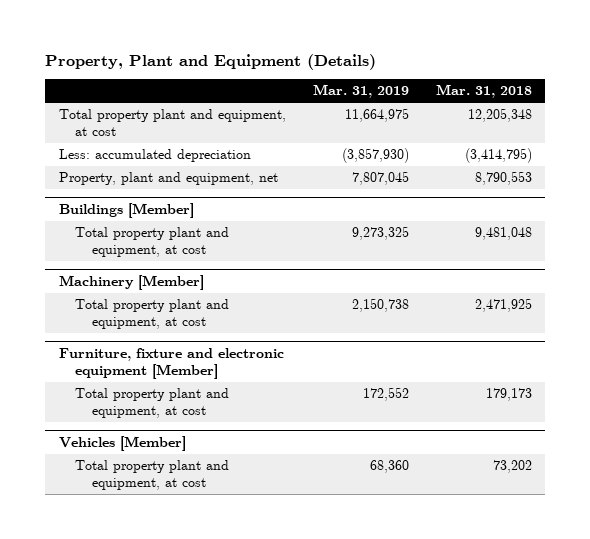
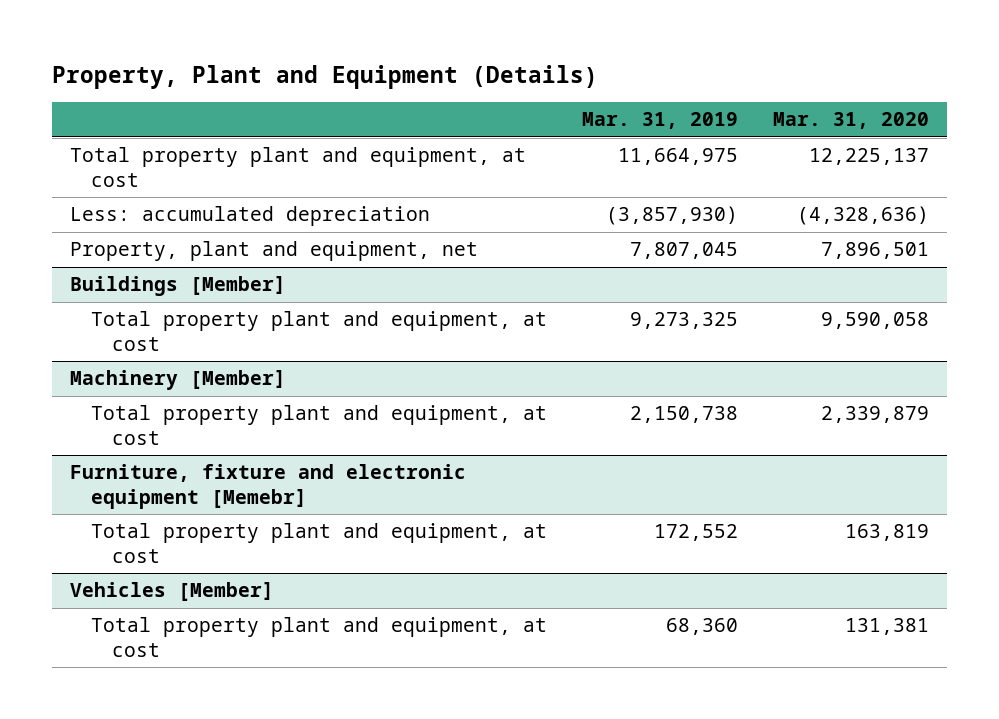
[435,84,532,99] Mar. 31, 2018 -> none
none -> [773,112,930,130] Mar. 31, 2020
[58,347,284,379] Furniture, fixture and electronic equipment [Member] -> [69,464,466,509] Furniture, fixture and electronic equipment [Memebr]

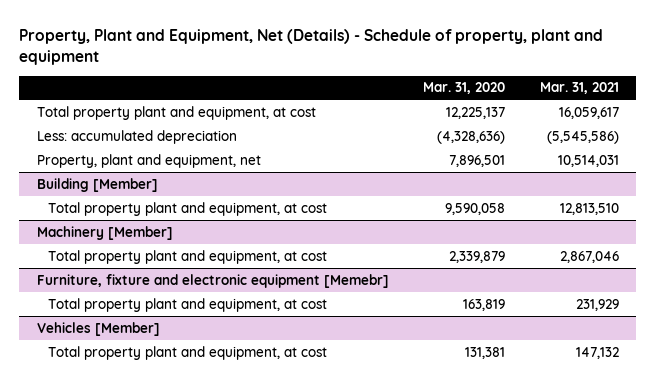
[52,64,599,89] Property, Plant and Equipment (Details) -> [19,28,604,65] Property, Plant and Equipment, Net (Details) - Schedule of property, plant and equipment
[582,112,739,130] Mar. 31, 2019 -> none
none -> [539,82,619,95] Mar. 31, 2021
[69,276,286,297] Buildings [Member] -> [36,177,158,192] Building [Member]

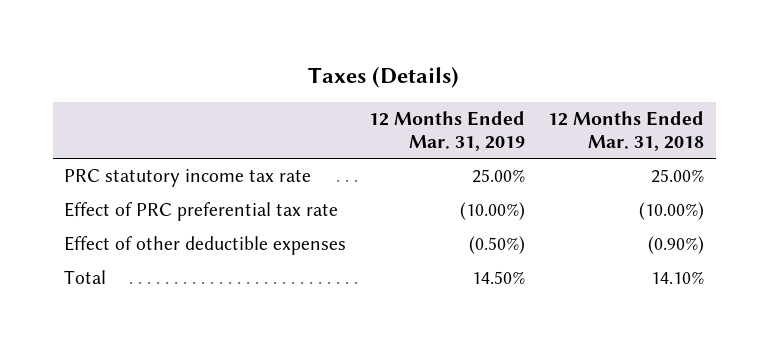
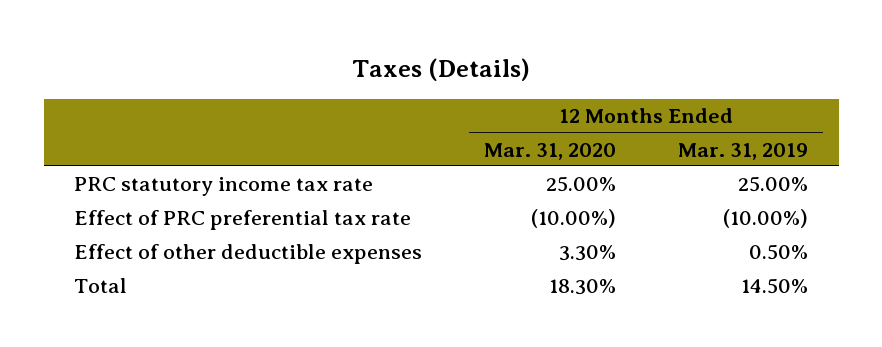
[548,111,705,152] 12 Months Ended Mar. 31, 2018 -> none
none -> [484,142,617,160] Mar. 31, 2020
[469,236,526,255] (0.50%) -> [748,244,808,261] 0.50%

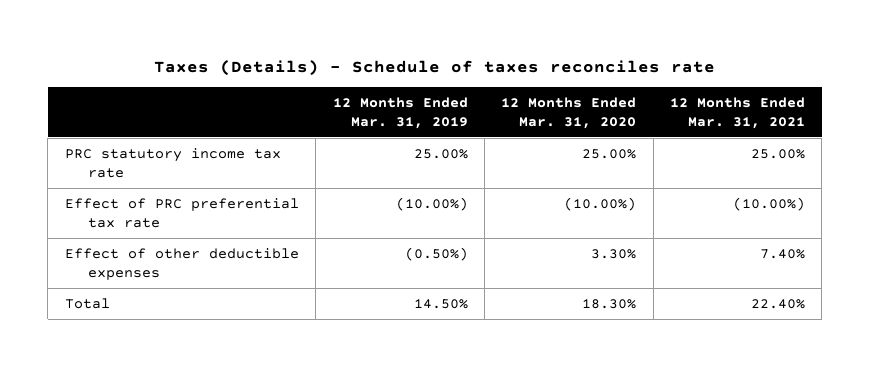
[352,58,531,82] Taxes (Details) -> [153,59,715,76] Taxes (Details) - Schedule of taxes reconciles rate
none -> [669,96,805,130] 12 Months Ended Mar. 31, 2021
[748,244,808,261] 0.50% -> [404,246,468,261] (0.50%)

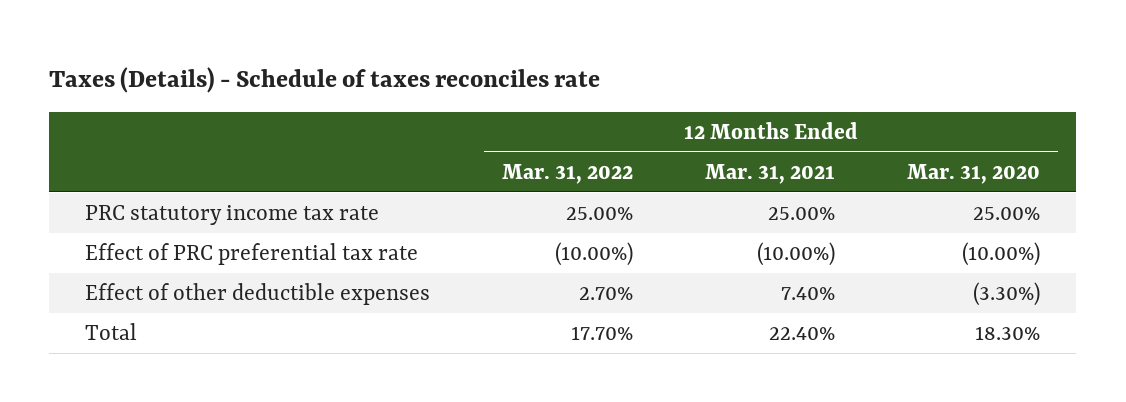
[332,96,468,130] 12 Months Ended Mar. 31, 2019 -> none
none -> [502,163,634,184] Mar. 31, 2022
[591,248,637,259] 3.30% -> [973,281,1041,306] (3.30%)

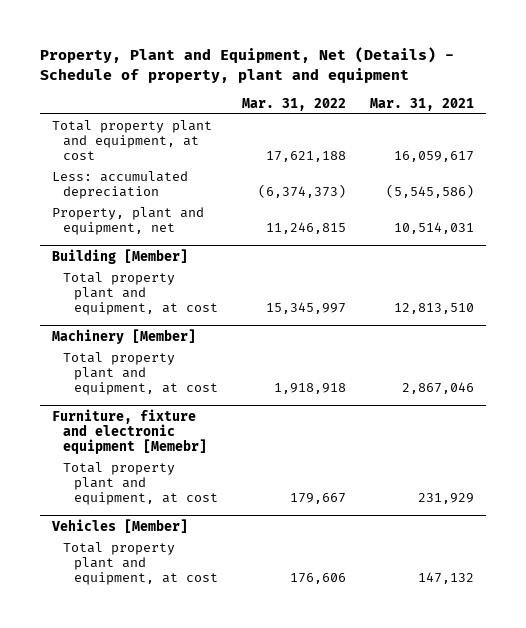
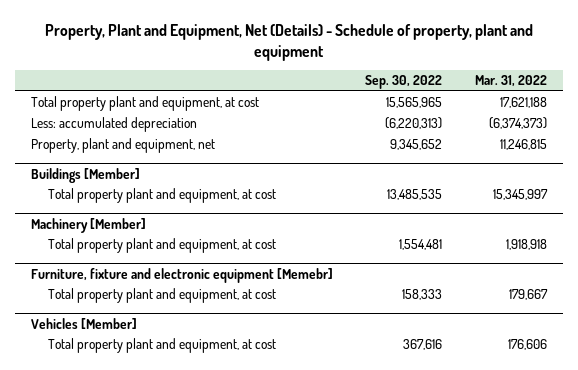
[369,97,474,111] Mar. 31, 2021 -> none
none -> [365,75,443,90] Sep. 30, 2022
[51,248,188,264] Building [Member] -> [30,167,140,183] Buildings [Member]

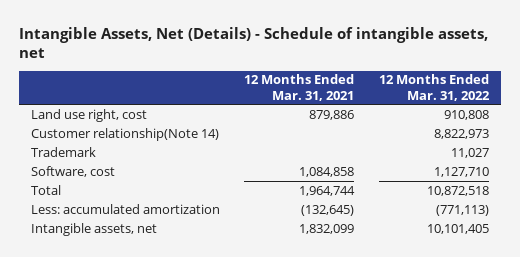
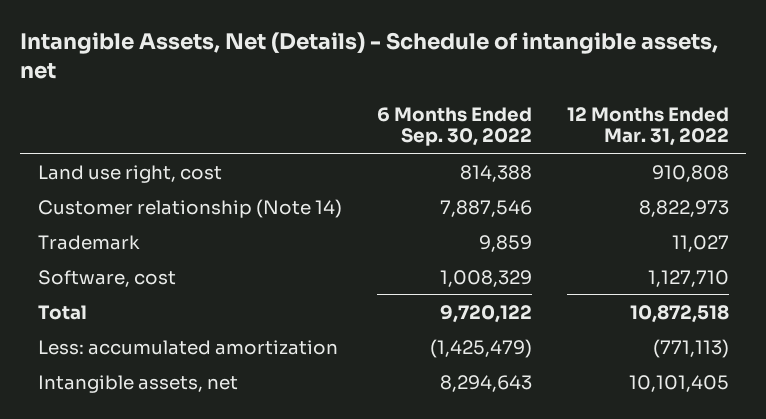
[244,74,355,101] 12 Months Ended Mar. 31, 2021 -> none
none -> [376,106,532,147] 6 Months Ended Sep. 30, 2022
[31,127,220,141] Customer relationship(Note 14) -> [37,198,342,218] Customer relationship (Note 14)

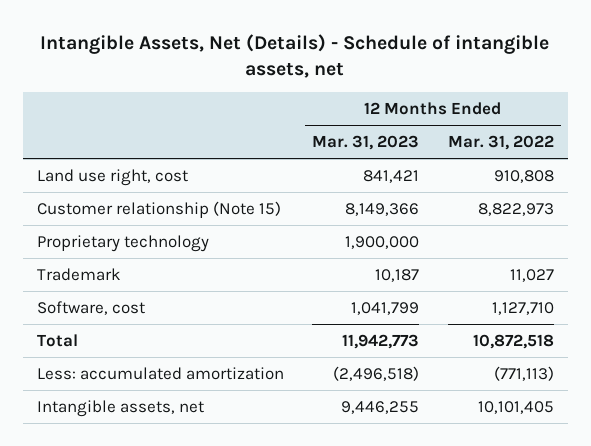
[376,106,532,147] 6 Months Ended Sep. 30, 2022 -> none
none -> [312,135,420,151] Mar. 31, 2023
[37,198,342,218] Customer relationship (Note 14) -> [36,200,281,218] Customer relationship (Note 15)
none -> [36,234,209,252] Proprietary technology

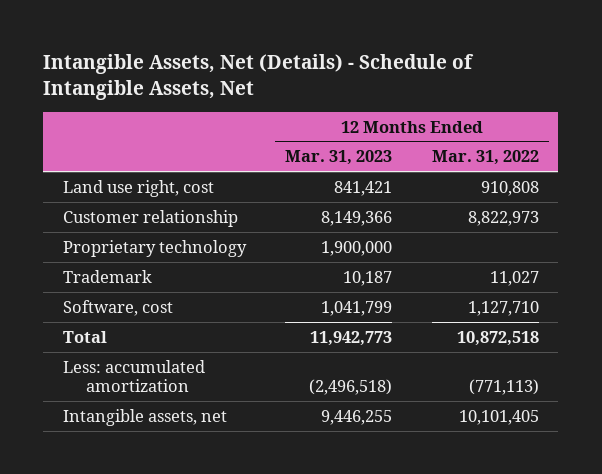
[40,33,550,79] Intangible Assets, Net (Details) - Schedule of intangible assets, net -> [43,54,475,101] Intangible Assets, Net (Details) - Schedule of Intangible Assets, Net
[36,200,281,218] Customer relationship (Note 15) -> [62,209,238,227] Customer relationship

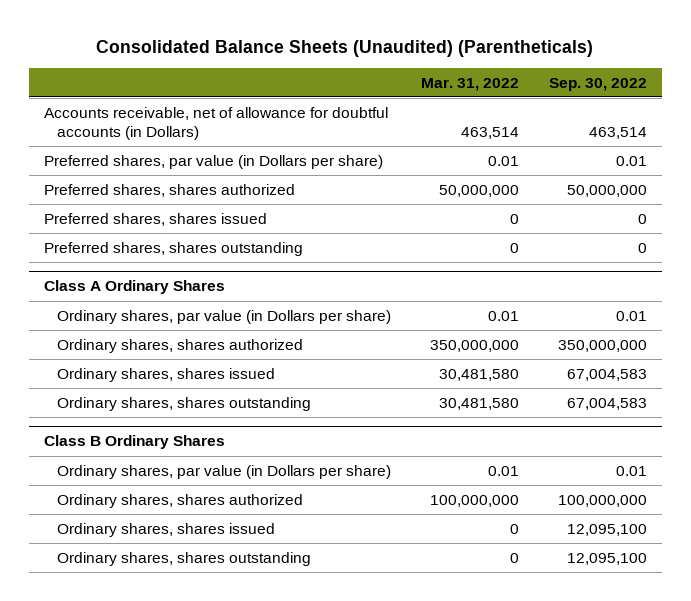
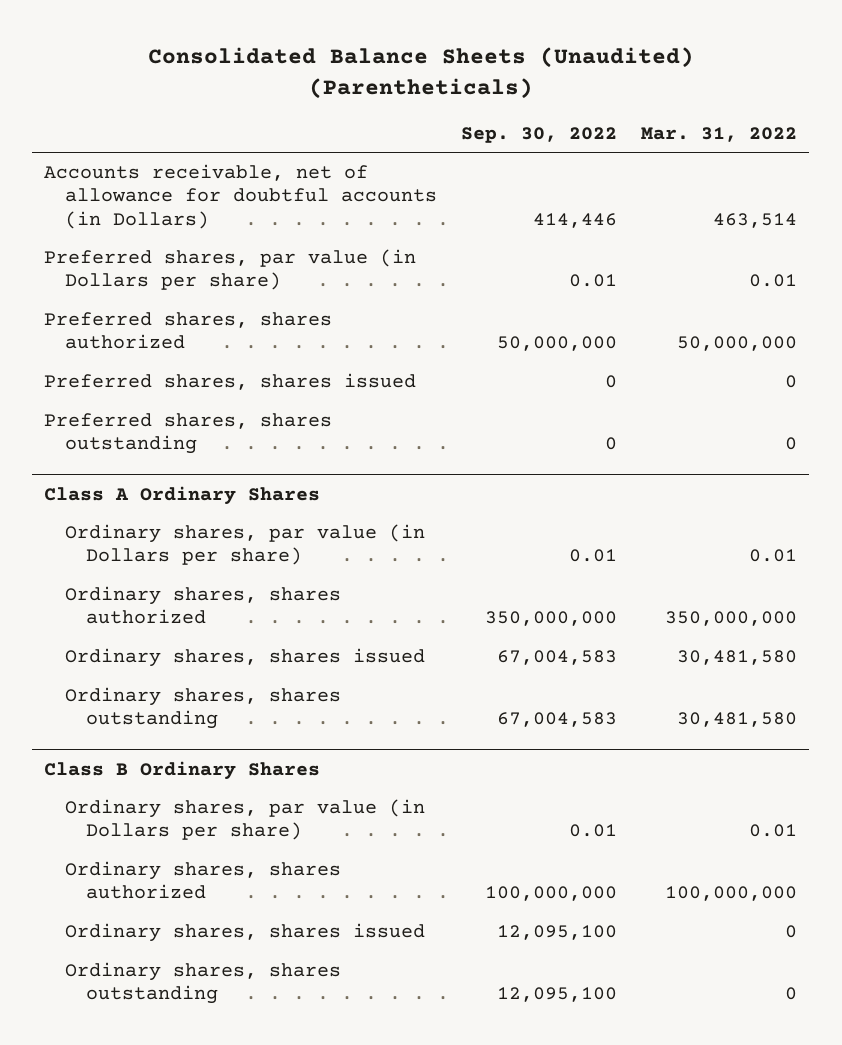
[588,126,647,139] 463,514 -> [533,212,618,228] 414,446

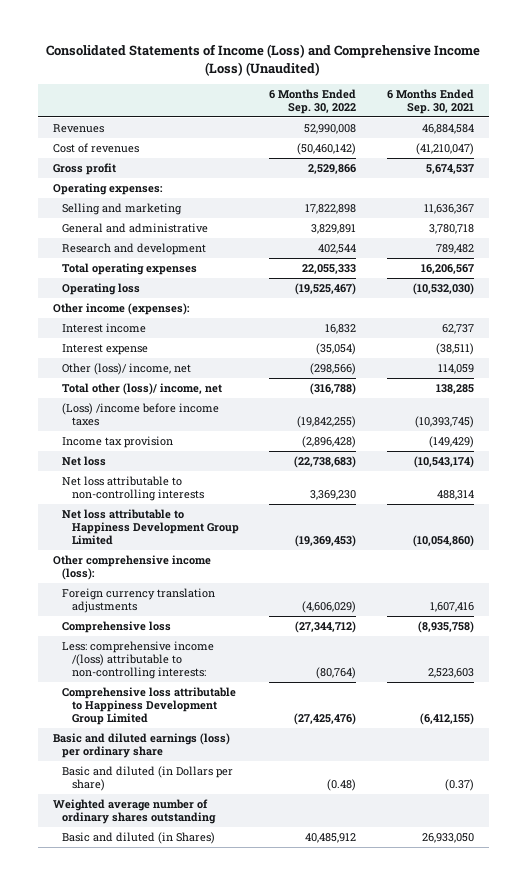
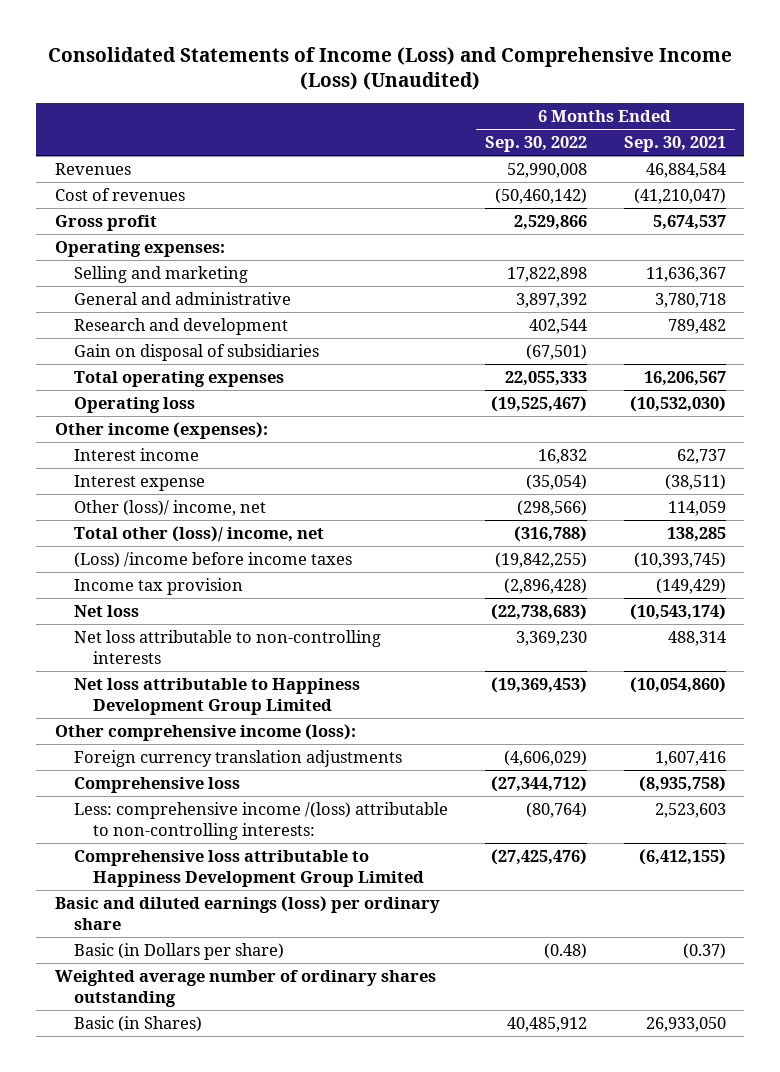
[311,224,357,235] 3,829,891 -> [515,292,587,308] 3,897,392
none -> [74,343,320,361] Gain on disposal of subsidiaries
[62,766,234,792] Basic and diluted (in Dollars per share) -> [74,942,285,960] Basic (in Dollars per share)
[62,832,216,845] Basic and diluted (in Shares) -> [74,1015,203,1032] Basic (in Shares)

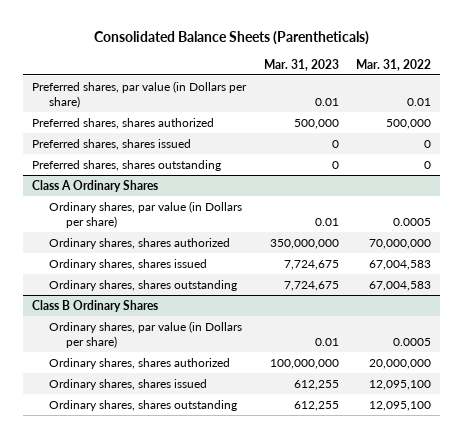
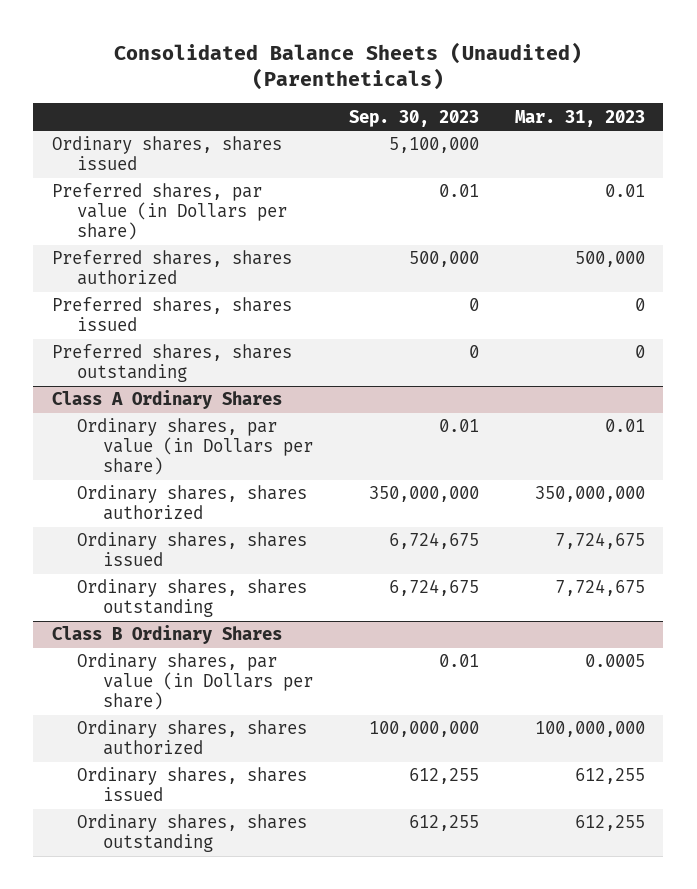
[93,30,369,45] Consolidated Balance Sheets (Parentheticals) -> [114,41,583,91] Consolidated Balance Sheets (Unaudited) (Parentheticals)
[356,58,432,71] Mar. 31, 2022 -> none
none -> [348,109,479,127] Sep. 30, 2023
none -> [51,136,282,171] Ordinary shares, shares issued
[314,337,339,346] 0.01 -> [584,654,645,668] 0.0005

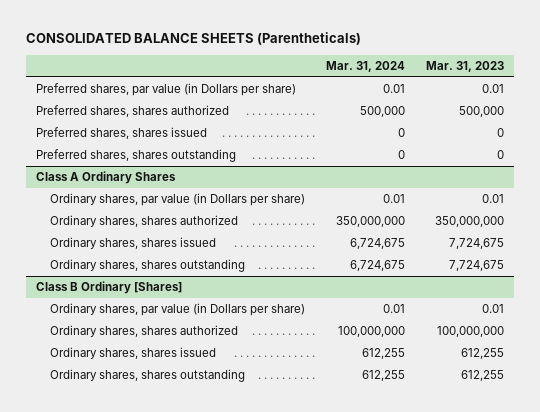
[114,41,583,91] Consolidated Balance Sheets (Unaudited) (Parentheticals) -> [25,32,361,46] CONSOLIDATED BALANCE SHEETS (Parentheticals)
[348,109,479,127] Sep. 30, 2023 -> none
none -> [325,60,405,72] Mar. 31, 2024
[51,136,282,171] Ordinary shares, shares issued -> none
[51,625,282,645] Class B Ordinary Shares -> [36,281,183,295] Class B Ordinary [Shares]
[584,654,645,668] 0.0005 -> [481,304,504,314] 0.01

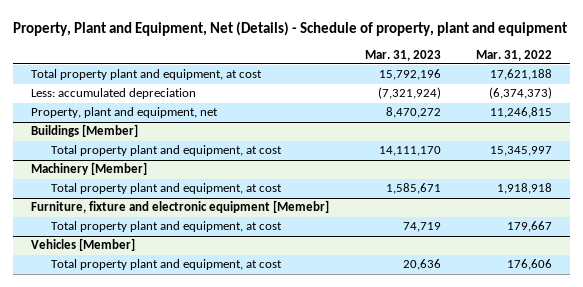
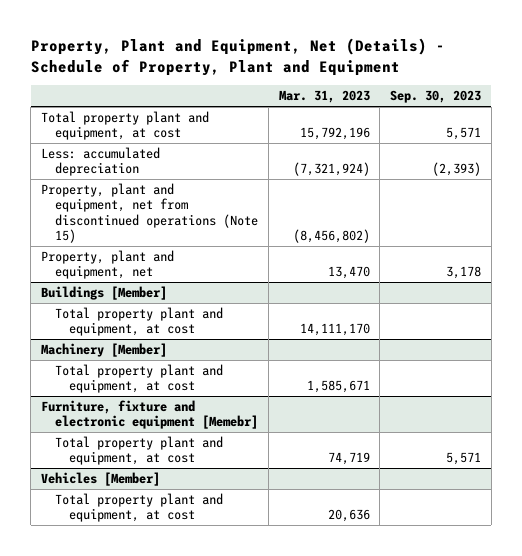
[12,20,567,36] Property, Plant and Equipment, Net (Details) - Schedule of property, plant and equipment -> [30,38,445,76] Property, Plant and Equipment, Net (Details) - Schedule of Property, Plant and Equipment
[476,49,553,61] Mar. 31, 2022 -> none
none -> [390,90,482,104] Sep. 30, 2023
none -> [41,183,259,244] Property, plant and equipment, net from discontinued operations (Note 15)
[385,107,441,119] 8,470,272 -> [327,266,370,280] 13,470

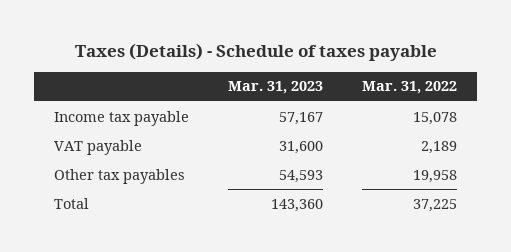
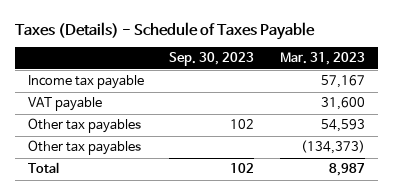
[74,43,437,62] Taxes (Details) - Schedule of taxes payable -> [15,21,316,40] Taxes (Details) - Schedule of Taxes Payable
[362,81,458,95] Mar. 31, 2022 -> none
none -> [169,52,255,67] Sep. 30, 2023
none -> [27,140,141,156] Other tax payables
[271,198,324,212] 143,360 -> [328,163,365,177] 8,987

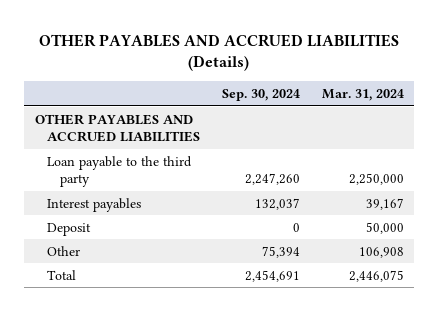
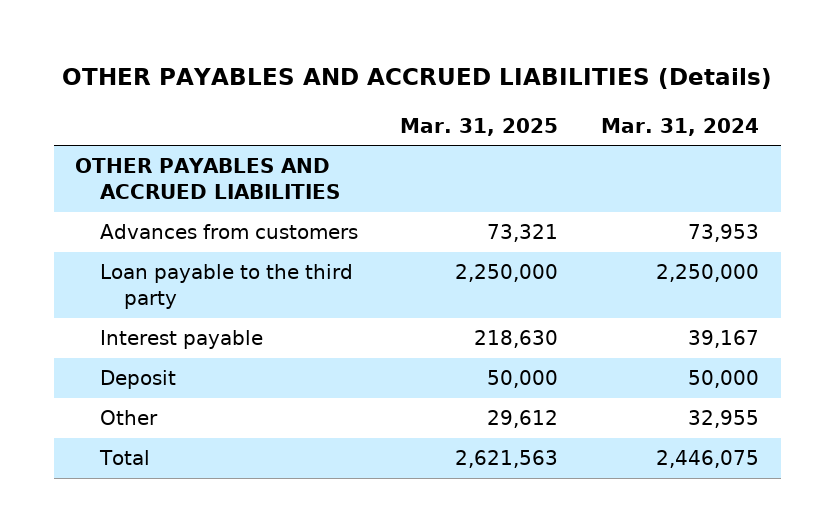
[221,89,300,102] Sep. 30, 2024 -> none
none -> [400,117,559,136] Mar. 31, 2025
none -> [99,224,358,240] Advances from customers
[47,197,142,212] Interest payables -> [99,330,263,350] Interest payable
[358,246,404,258] 106,908 -> [688,410,760,429] 32,955

